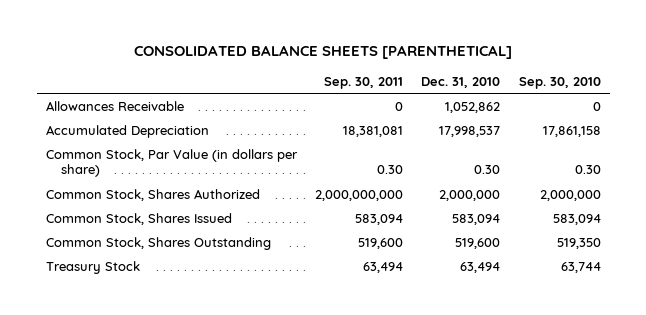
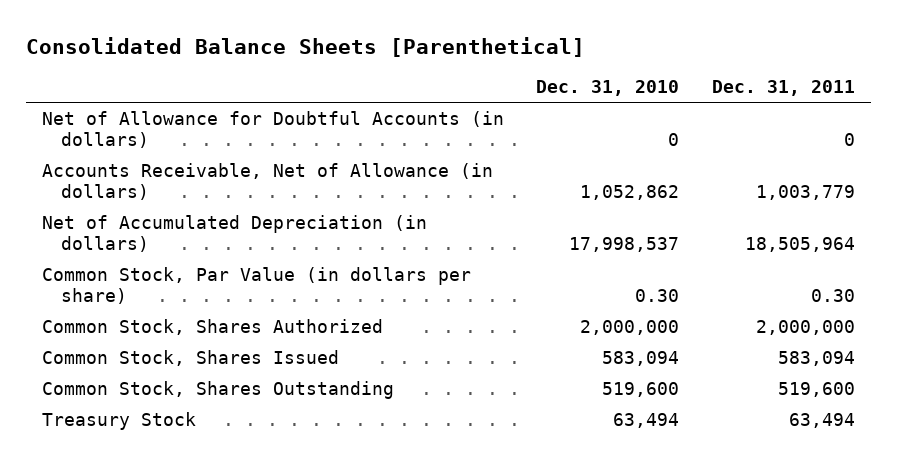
[134,45,513,60] CONSOLIDATED BALANCE SHEETS [PARENTHETICAL] -> [26,36,586,57] Consolidated Balance Sheets [Parenthetical]
[323,76,403,89] Sep. 30, 2011 -> none
[518,76,601,89] Sep. 30, 2010 -> none
none -> [711,80,855,97] Dec. 31, 2011
none -> [42,110,505,149] Net of Allowance for Doubtful Accounts (in dollars)
[45,100,184,111] Allowances Receivable -> [42,162,494,201] Accounts Receivable, Net of Allowance (in dollars)
[45,124,209,138] Accumulated Depreciation -> [42,214,428,253] Net of Accumulated Depreciation (in dollars)

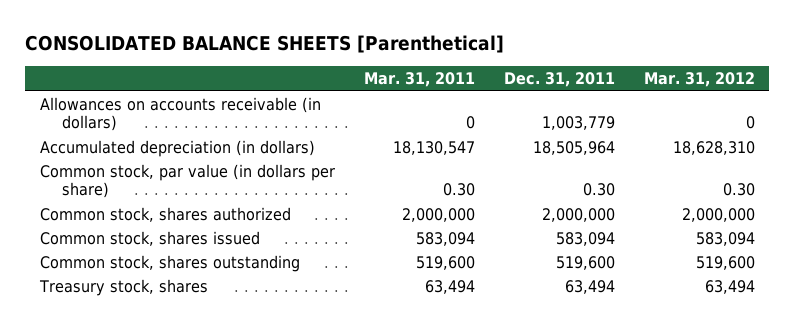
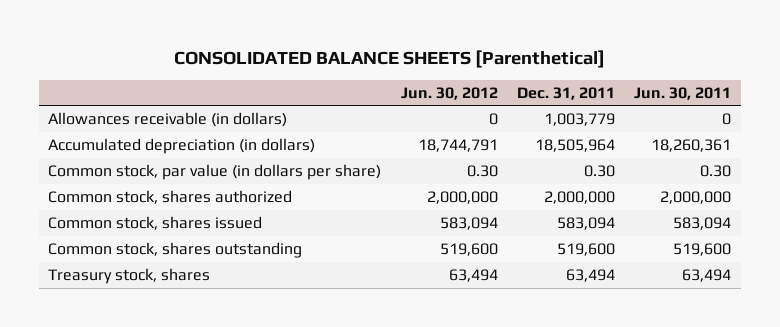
[363,72,475,88] Mar. 31, 2011 -> none
[643,72,755,88] Mar. 31, 2012 -> none
none -> [400,86,498,100] Jun. 30, 2012
none -> [634,86,732,100] Jun. 30, 2011
[39,96,321,132] Allowances on accounts receivable (in dollars) -> [48,112,288,128] Allowances receivable (in dollars)

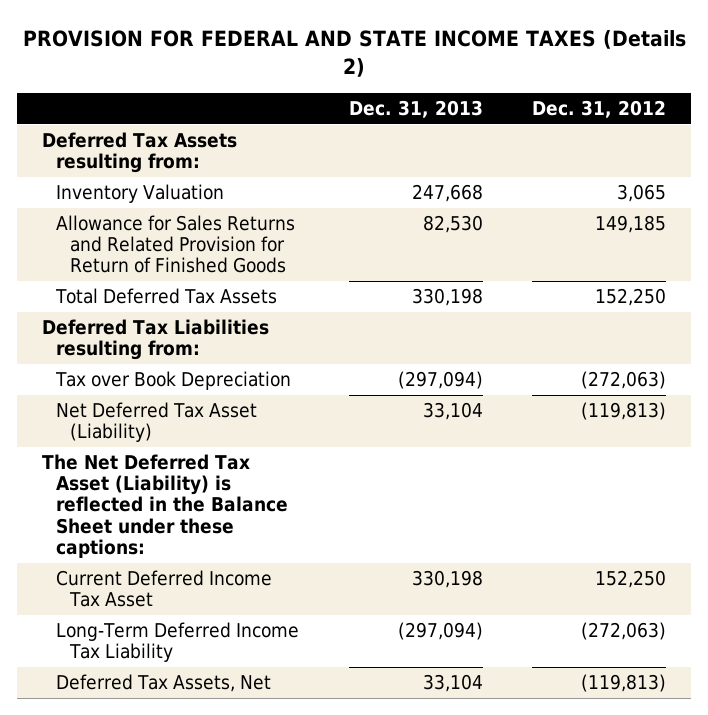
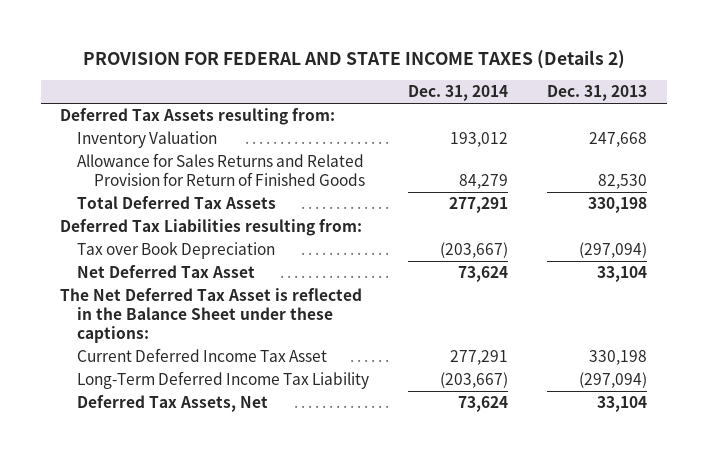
[532,99,667,118] Dec. 31, 2012 -> none
none -> [408,85,509,102] Dec. 31, 2014
[56,402,258,443] Net Deferred Tax Asset (Liability) -> [77,265,256,279] Net Deferred Tax Asset
[42,454,289,558] The Net Deferred Tax Asset (Liability) is reflected in the Balance Sheet under these captions: -> [60,288,363,343] The Net Deferred Tax Asset is reflected in the Balance Sheet under these captions:

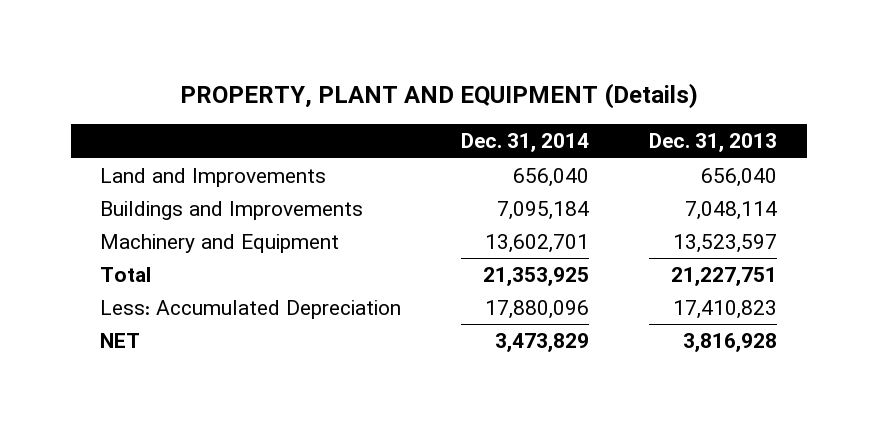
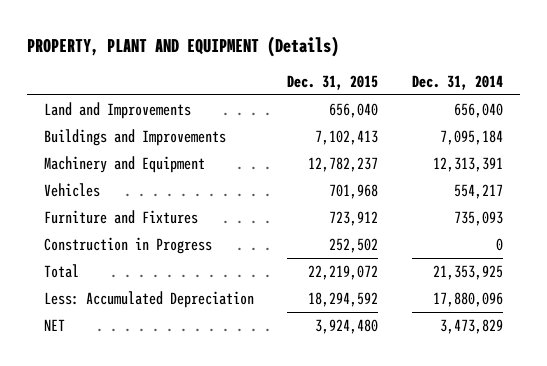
[648,133,777,153] Dec. 31, 2013 -> none
none -> [287,74,379,90] Dec. 31, 2015
[485,234,590,254] 13,602,701 -> [433,157,504,173] 12,313,391
none -> [43,183,100,198] Vehicles
none -> [43,210,198,225] Furniture and Fixtures
none -> [43,237,212,255] Construction in Progress

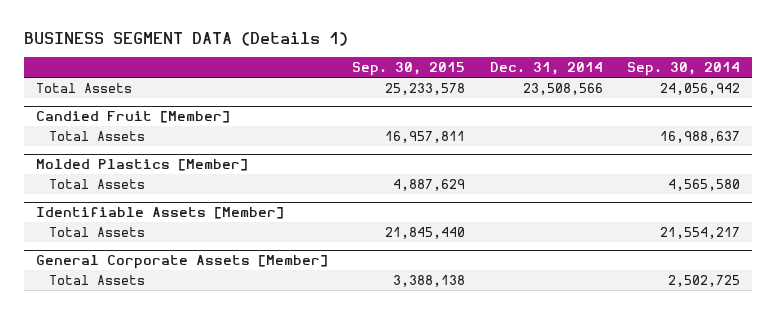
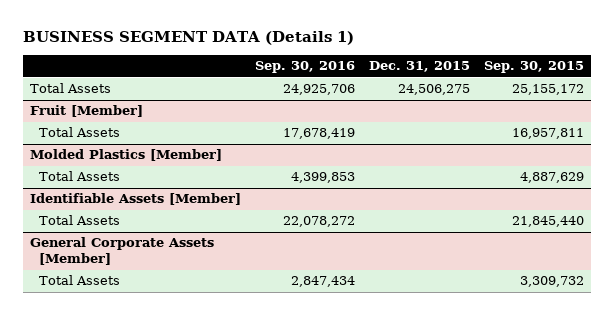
[489,62,603,76] Dec. 31, 2014 -> none
[626,62,740,77] Sep. 30, 2014 -> none
none -> [255,61,356,74] Sep. 30, 2016
none -> [369,61,471,73] Dec. 31, 2015
[385,82,466,95] 25,233,578 -> [512,84,585,96] 25,155,172
[36,111,231,124] Candied Fruit [Member] -> [30,105,144,118] Fruit [Member]
[393,274,466,287] 3,388,138 -> [520,276,585,288] 3,309,732

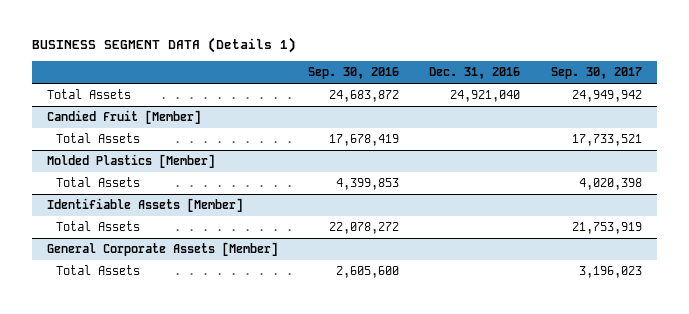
[369,61,471,73] Dec. 31, 2015 -> none
[484,61,585,74] Sep. 30, 2015 -> none
none -> [429,67,521,80] Dec. 31, 2016
none -> [550,67,642,80] Sep. 30, 2017
[283,84,356,96] 24,925,706 -> [329,90,400,103] 24,683,872
[30,105,144,118] Fruit [Member] -> [46,110,201,125] Candied Fruit [Member]
[291,276,356,288] 2,847,434 -> [336,266,400,279] 2,605,600

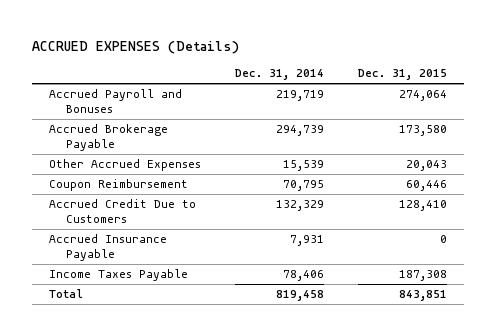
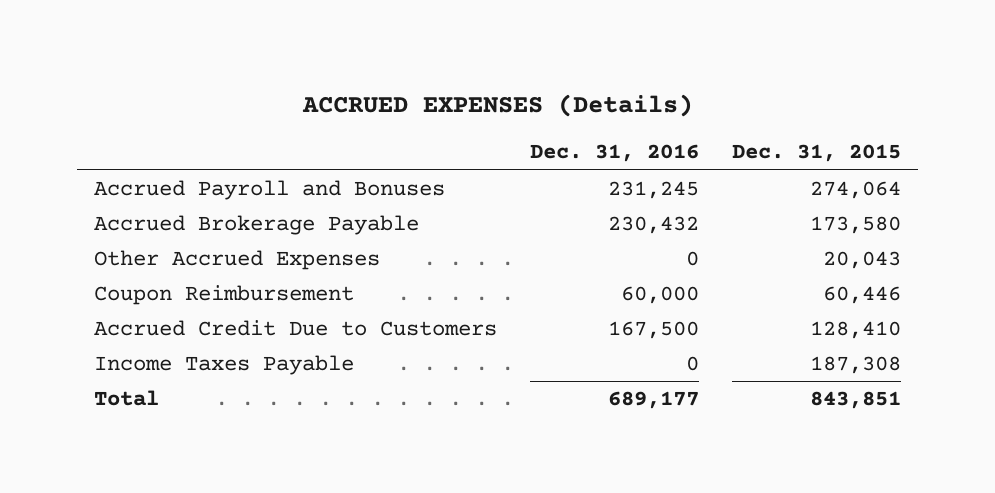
[234,69,324,81] Dec. 31, 2014 -> none
none -> [530,144,700,163] Dec. 31, 2016
[49,234,168,261] Accrued Insurance Payable -> none

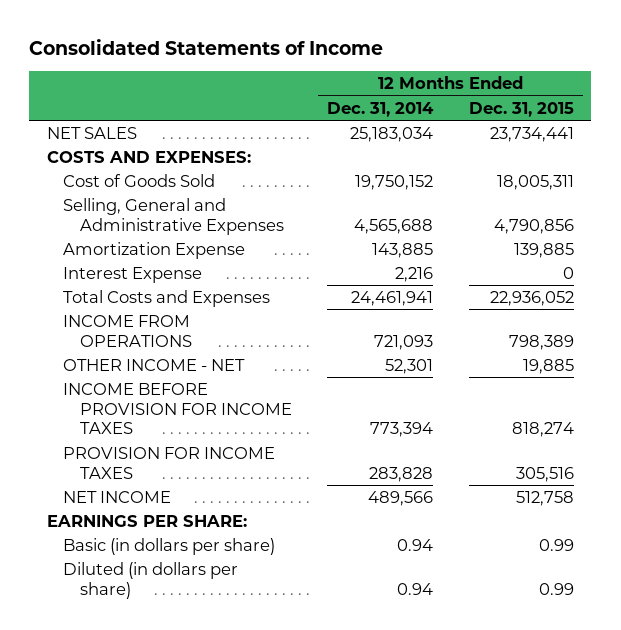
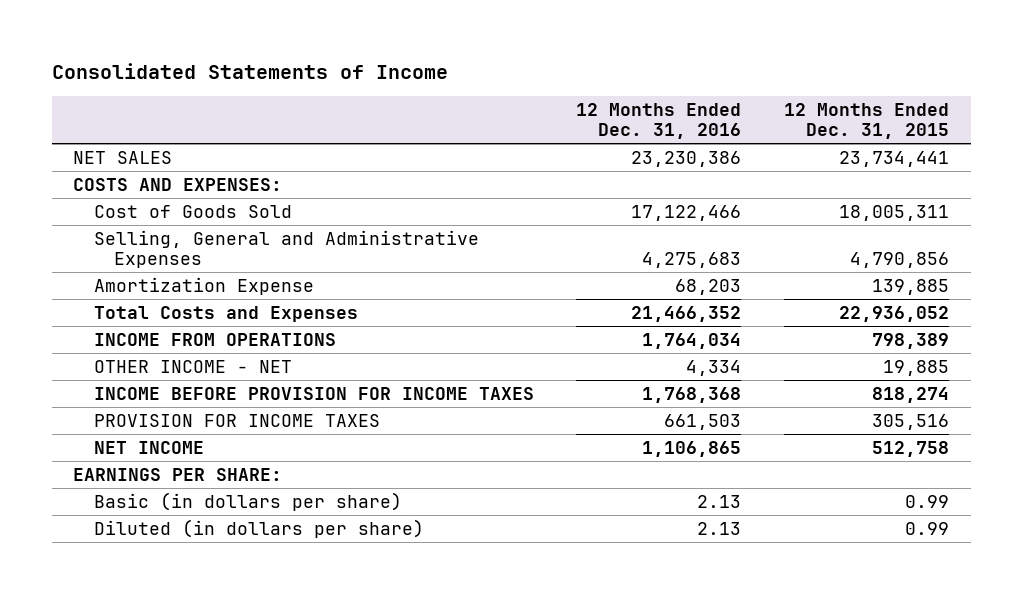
[327,101,435,117] Dec. 31, 2014 -> none
none -> [576,102,742,140] 12 Months Ended Dec. 31, 2016
[63,266,203,283] Interest Expense -> none

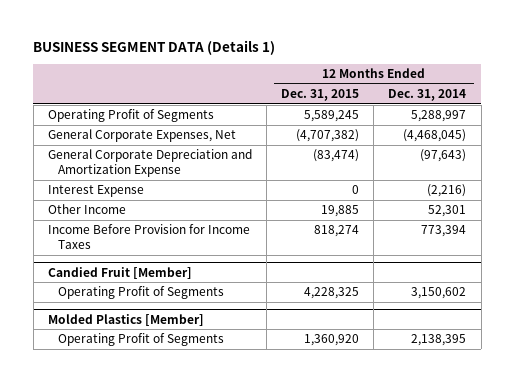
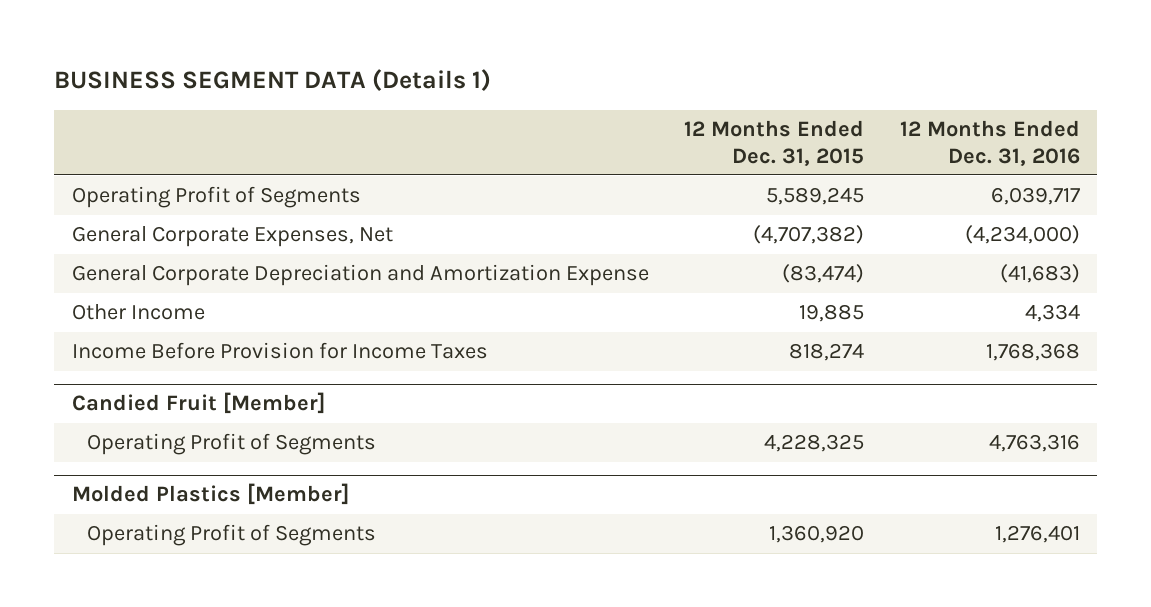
[388,89,467,102] Dec. 31, 2014 -> none
none -> [899,120,1080,166] 12 Months Ended Dec. 31, 2016
[47,185,144,198] Interest Expense -> none

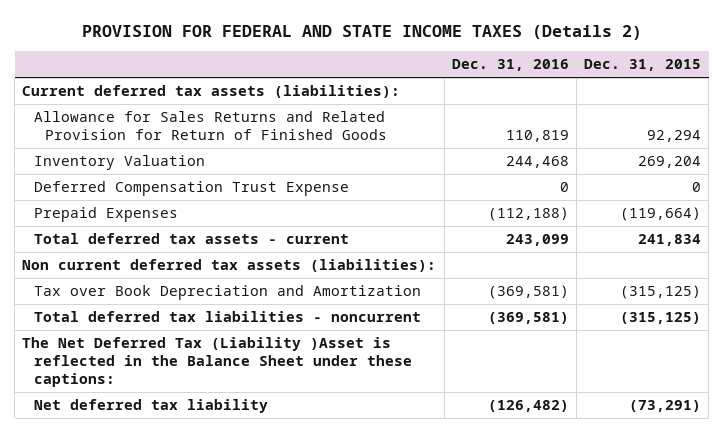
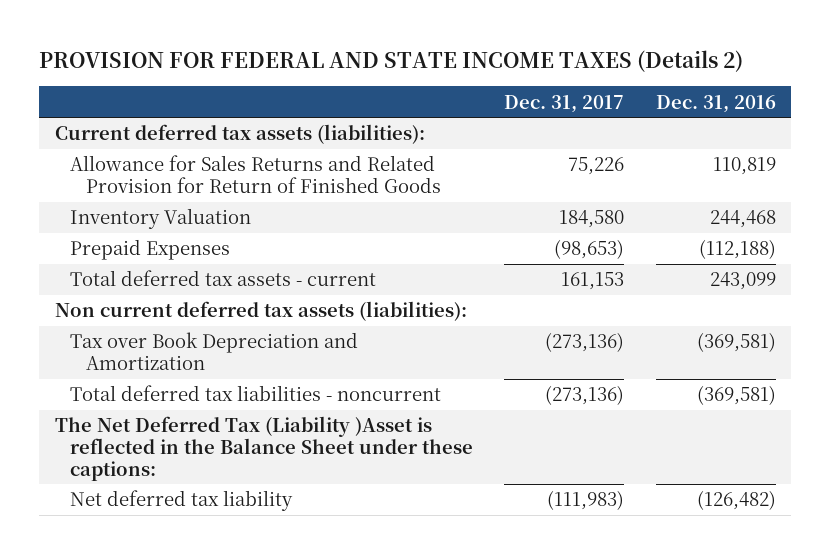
[584,59,702,72] Dec. 31, 2015 -> none
none -> [504,94,625,113] Dec. 31, 2017
[33,180,349,196] Deferred Compensation Trust Expense -> none

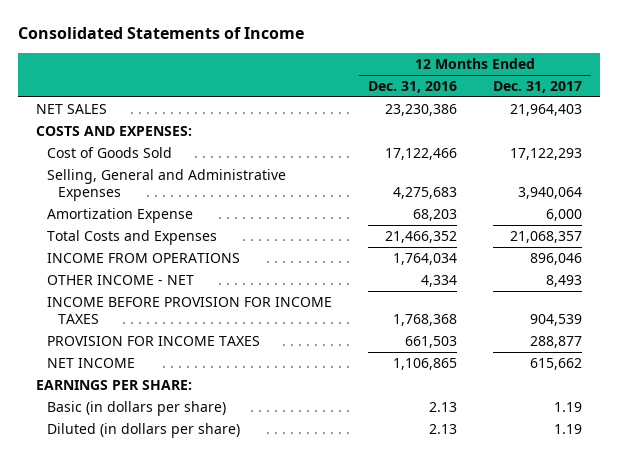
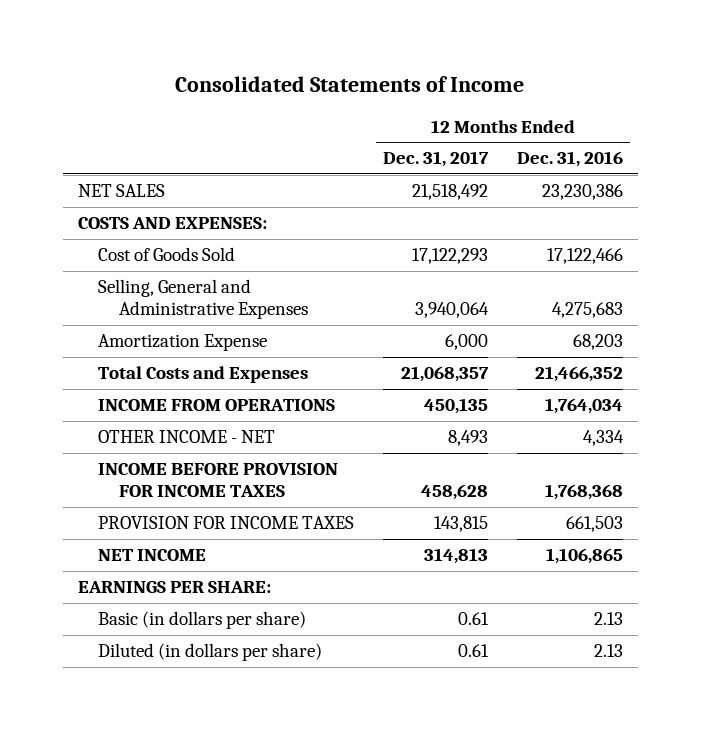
[509,103,582,116] 21,964,403 -> [412,184,489,201] 21,518,492
[529,252,582,265] 896,046 -> [424,398,489,415] 450,135
[529,313,582,326] 904,539 -> [421,483,489,500] 458,628
[529,335,582,348] 288,877 -> [434,516,489,533] 143,815
[529,357,582,370] 615,662 -> [424,548,489,565] 314,813
[553,401,582,412] 1.19 -> [458,612,490,626] 0.61
[553,423,582,434] 1.19 -> [458,644,490,658] 0.61

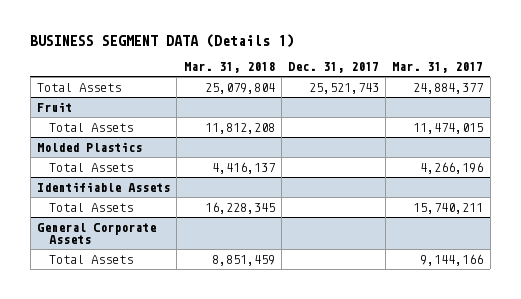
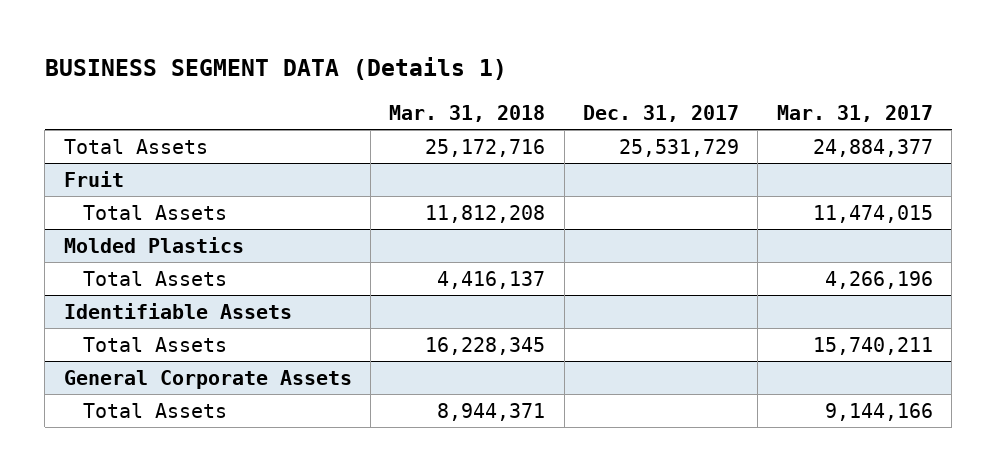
[204,82,275,94] 25,079,804 -> [425,138,546,157] 25,172,716
[308,82,379,94] 25,521,743 -> [619,138,740,157] 25,531,729
[211,254,275,266] 8,851,459 -> [437,402,546,421] 8,944,371

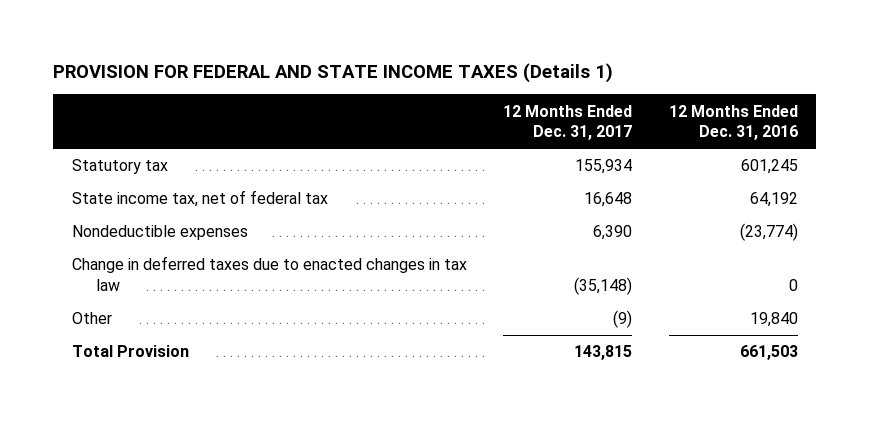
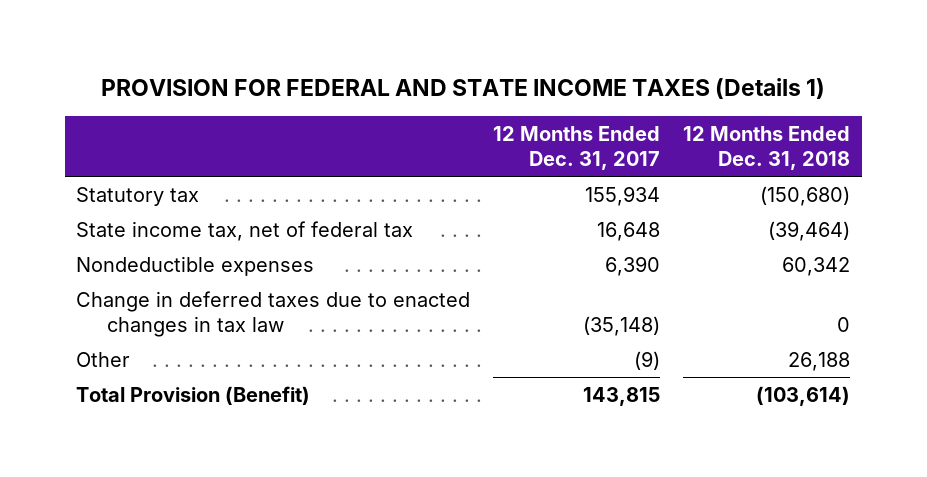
[669,104,799,141] 12 Months Ended Dec. 31, 2016 -> none
none -> [683,125,851,171] 12 Months Ended Dec. 31, 2018
[71,345,189,358] Total Provision -> [76,385,311,405] Total Provision (Benefit)

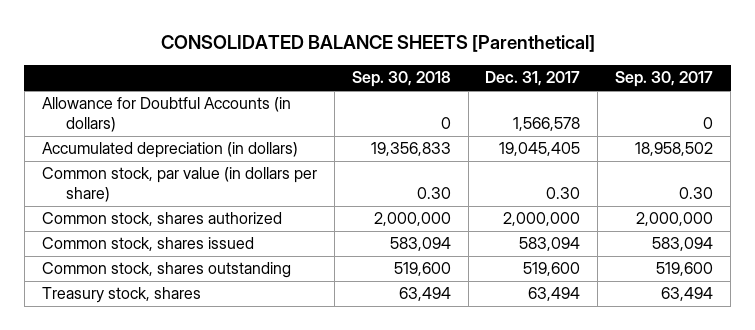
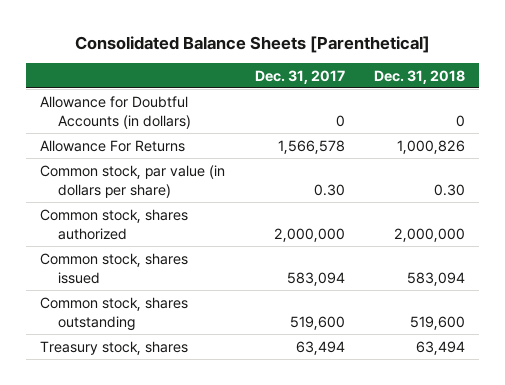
[160,35,595,53] CONSOLIDATED BALANCE SHEETS [Parenthetical] -> [74,35,430,53] Consolidated Balance Sheets [Parenthetical]
[351,71,451,88] Sep. 30, 2018 -> none
[615,71,714,88] Sep. 30, 2017 -> none
none -> [373,69,465,84] Dec. 31, 2018
[41,142,298,159] Accumulated depreciation (in dollars) -> none
[513,117,581,132] 1,566,578 -> [335,114,345,127] 0
none -> [40,139,186,152] Allowance For Returns

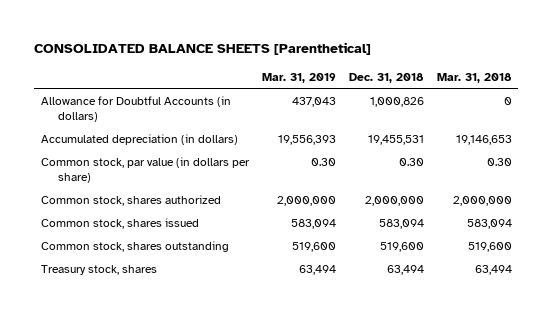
[74,35,430,53] Consolidated Balance Sheets [Parenthetical] -> [34,42,372,56] CONSOLIDATED BALANCE SHEETS [Parenthetical]
[254,69,345,84] Dec. 31, 2017 -> none
none -> [261,72,336,83] Mar. 31, 2019
none -> [436,72,512,83] Mar. 31, 2018
[40,139,186,152] Allowance For Returns -> none
[455,114,465,127] 0 -> [369,96,424,107] 1,000,826
none -> [40,133,238,145] Accumulated depreciation (in dollars)

